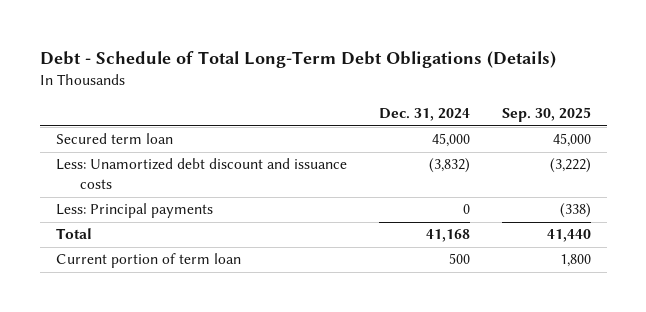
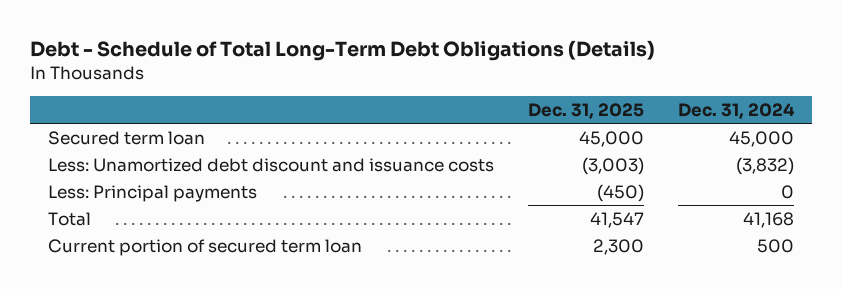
[501,107,591,123] Sep. 30, 2025 -> none
none -> [527,102,644,119] Dec. 31, 2025
[55,253,241,269] Current portion of term loan -> [47,238,362,256] Current portion of secured term loan

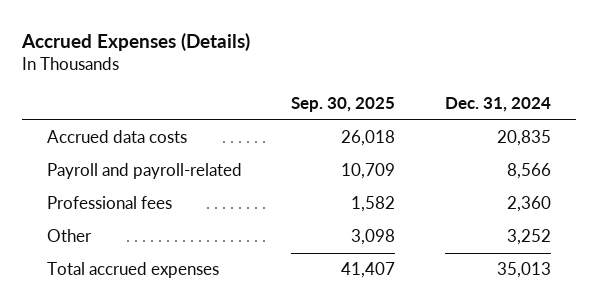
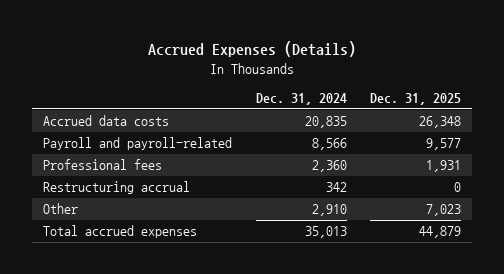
[291,97,396,113] Sep. 30, 2025 -> none
none -> [369,93,461,106] Dec. 31, 2025
none -> [43,181,191,195] Restructuring accrual
[506,229,551,246] 3,252 -> [311,204,347,217] 2,910

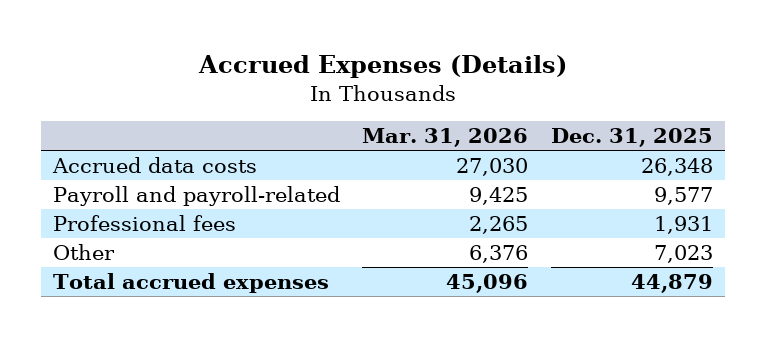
[255,93,347,106] Dec. 31, 2024 -> none
none -> [362,128,529,148] Mar. 31, 2026
[43,181,191,195] Restructuring accrual -> none

